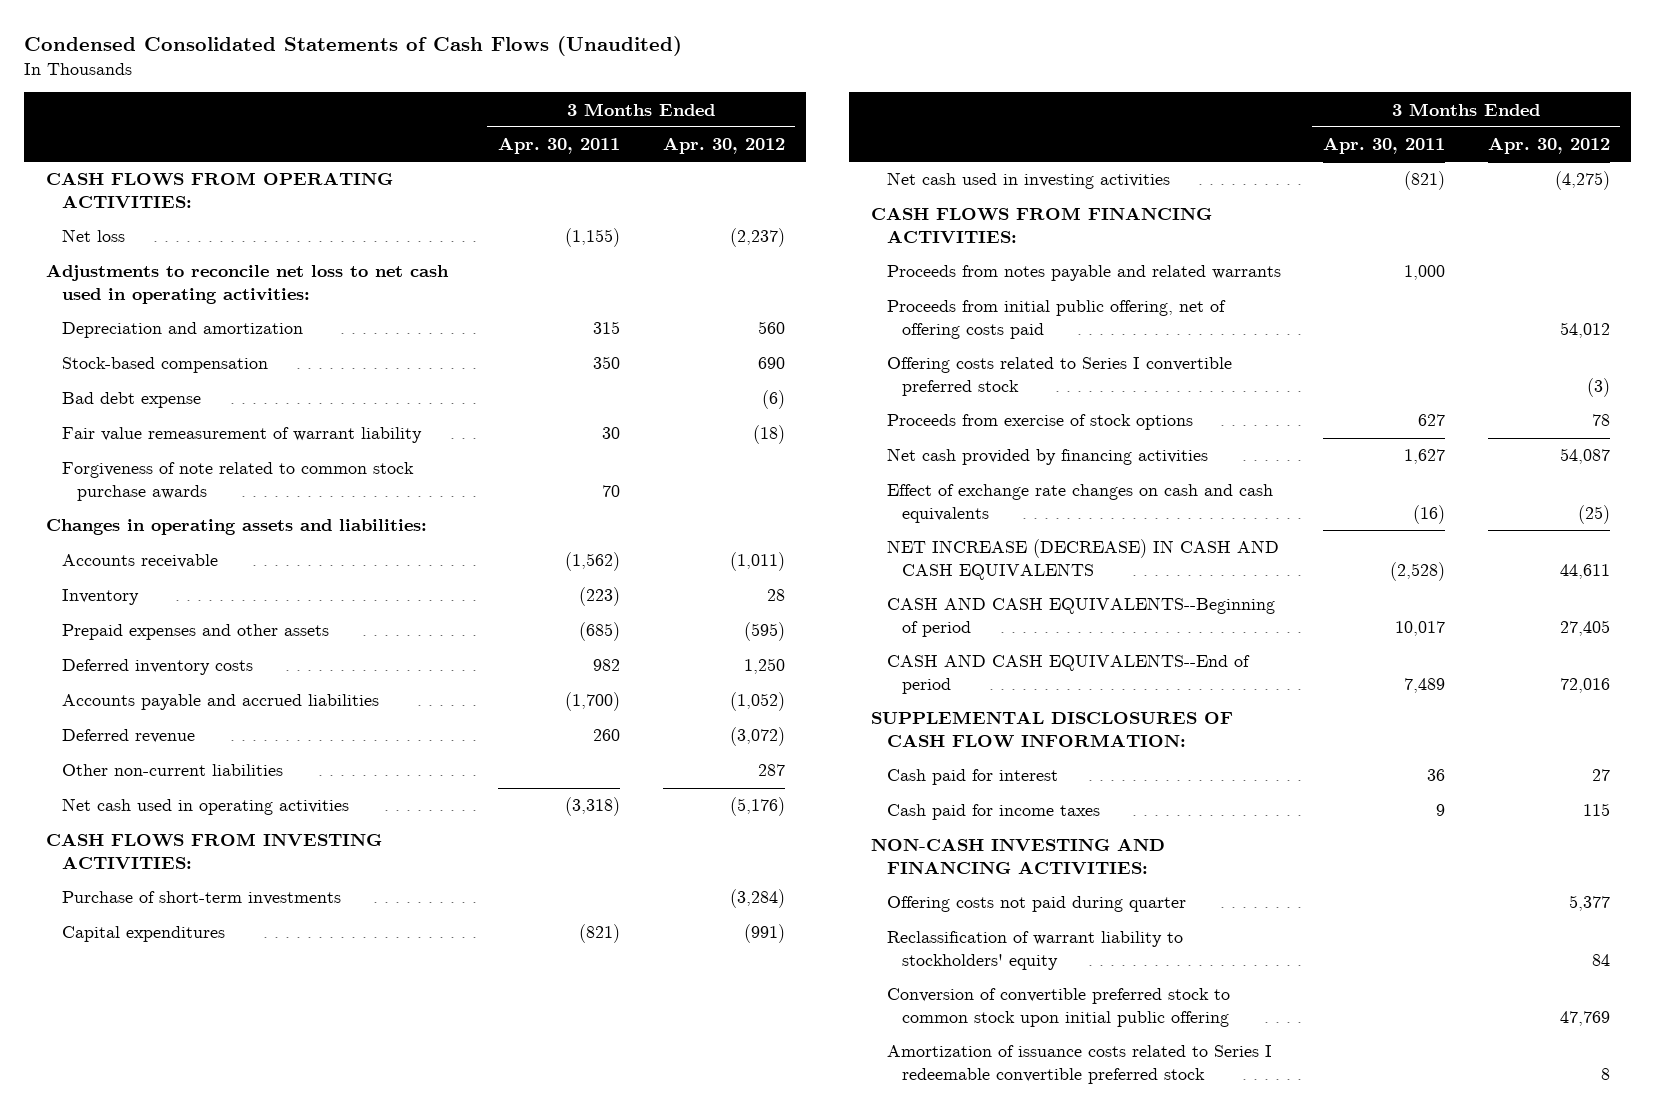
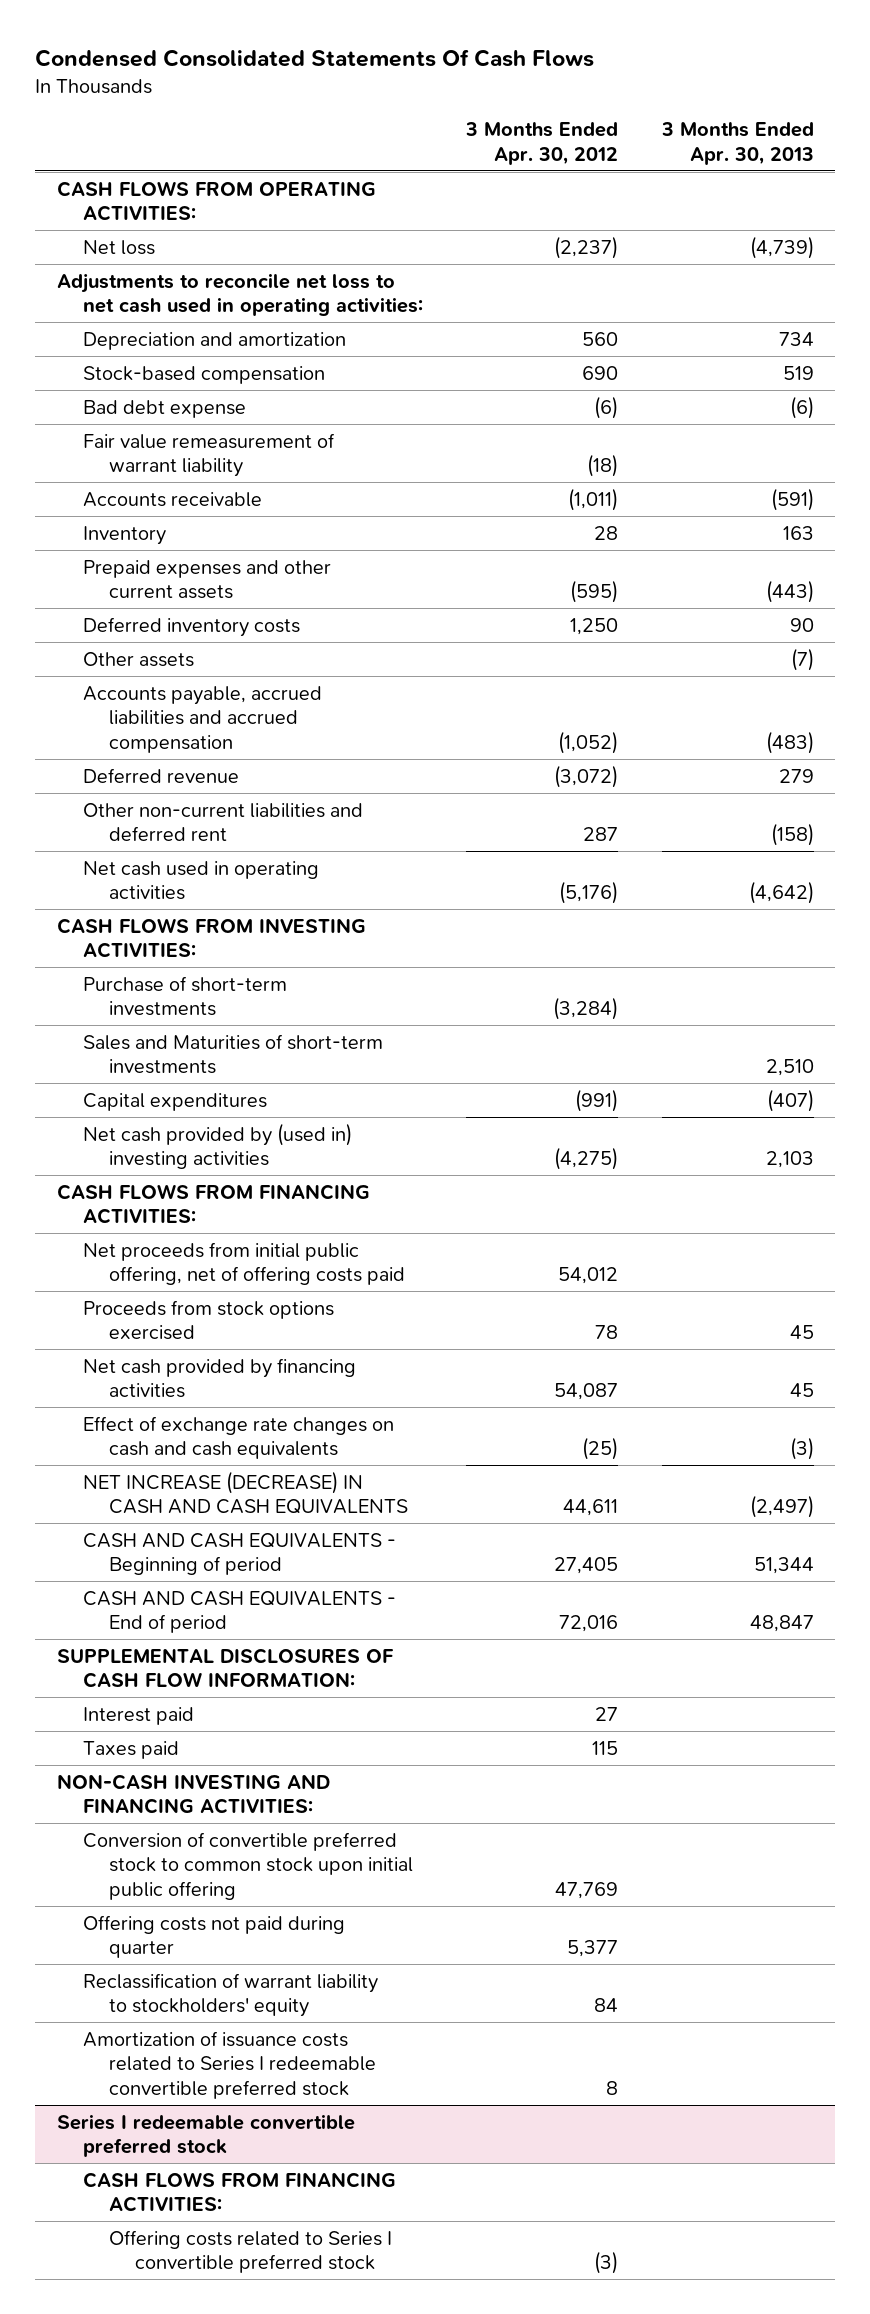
[24,36,683,57] Condensed Consolidated Statements of Cash Flows (Unaudited) -> [35,49,595,68] Condensed Consolidated Statements Of Cash Flows
[498,137,621,155] Apr. 30, 2011 -> none
none -> [660,122,814,165] 3 Months Ended Apr. 30, 2013
[61,462,414,501] Forgiveness of note related to common stock purchase awards -> none
[45,519,427,536] Changes in operating assets and liabilities: -> none
[61,624,329,641] Prepaid expenses and other assets -> [82,559,331,600] Prepaid expenses and other current assets
none -> [82,651,194,667] Other assets
[61,694,379,711] Accounts payable and accrued liabilities -> [82,685,322,753] Accounts payable, accrued liabilities and accrued compensation
[61,764,283,777] Other non-current liabilities -> [82,802,363,842] Other non-current liabilities and deferred rent
none -> [82,1033,383,1075] Sales and Maturities of short-term investments
[886,172,1170,190] Net cash used in investing activities -> [82,1122,352,1170] Net cash provided by (used in) investing activities
[886,265,1281,282] Proceeds from notes payable and related warrants -> none
[886,357,1232,396] Offering costs related to Series I convertible preferred stock -> none
[886,300,1226,339] Proceeds from initial public offering, net of offering costs paid -> [82,1241,406,1286] Net proceeds from initial public offering, net of offering costs paid
[886,414,1193,431] Proceeds from exercise of stock options -> [82,1299,334,1341] Proceeds from stock options exercised
[886,597,1275,637] CASH AND CASH EQUIVALENTS--Beginning of period -> [82,1532,396,1576] CASH AND CASH EQUIVALENTS - Beginning of period
[886,654,1250,694] CASH AND CASH EQUIVALENTS--End of period -> [82,1590,396,1634] CASH AND CASH EQUIVALENTS - End of period
[886,769,1058,786] Cash paid for interest -> [82,1706,194,1725] Interest paid
[886,804,1100,821] Cash paid for income taxes -> [82,1740,179,1759] Taxes paid
[886,988,1230,1027] Conversion of convertible preferred stock to common stock upon initial public offering -> [82,1831,414,1900] Conversion of convertible preferred stock to common stock upon initial public offering
none -> [56,2113,355,2158] Series I redeemable convertible preferred stock
none -> [82,2171,396,2213] CASH FLOWS FROM FINANCING ACTIVITIES:
none -> [109,2229,393,2274] Offering costs related to Series I convertible preferred stock

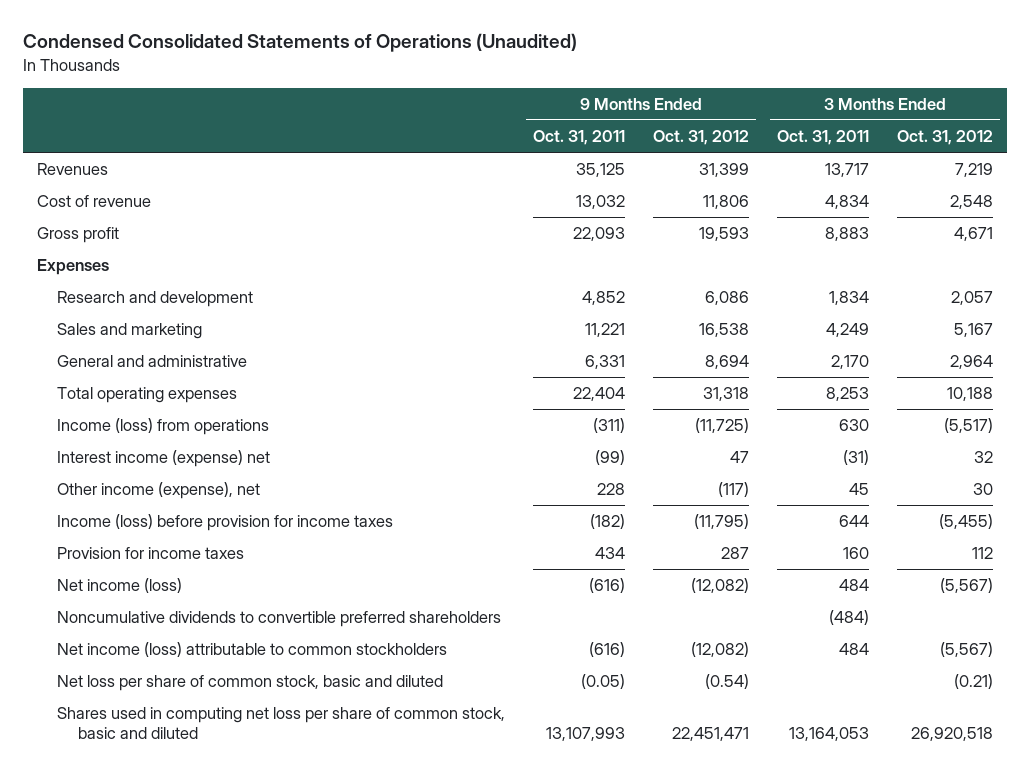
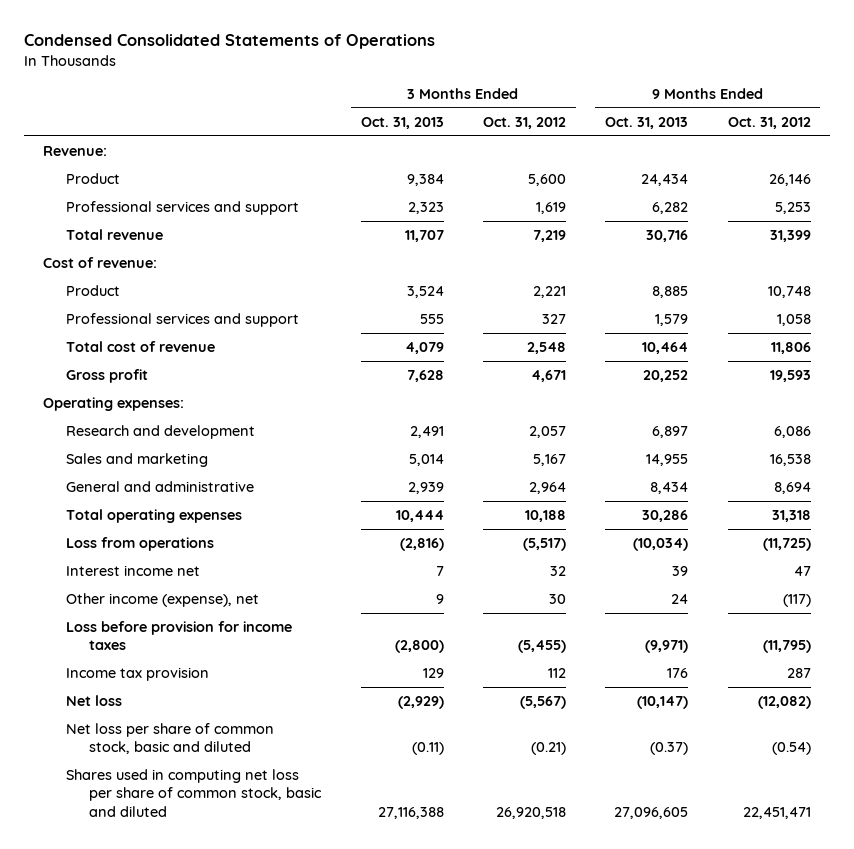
[22,33,577,53] Condensed Consolidated Statements of Operations (Unaudited) -> [23,34,435,50] Condensed Consolidated Statements of Operations
[533,130,626,146] Oct. 31, 2011 -> none
[777,130,870,146] Oct. 31, 2011 -> none
none -> [360,116,444,129] Oct. 31, 2013
none -> [605,116,689,129] Oct. 31, 2013
none -> [43,146,108,157] Revenue:
none -> [66,173,121,185] Product
none -> [66,201,300,216] Professional services and support
[36,163,108,176] Revenues -> [66,229,164,241] Total revenue
none -> [43,257,158,269] Cost of revenue:
none -> [66,285,121,297] Product
none -> [66,313,300,328] Professional services and support
[36,195,151,208] Cost of revenue -> [66,341,216,353] Total cost of revenue
[36,259,109,276] Expenses -> [43,397,185,412] Operating expenses:
[57,418,270,436] Income (loss) from operations -> [66,537,215,552] Loss from operations
[57,450,271,468] Interest income (expense) net -> [66,565,201,577] Interest income net
[57,611,502,628] Noncumulative dividends to convertible preferred shareholders -> none
[57,642,448,658] Net income (loss) attributable to common stockholders -> none
[57,514,394,532] Income (loss) before provision for income taxes -> [66,621,293,651] Loss before provision for income taxes
[57,547,245,560] Provision for income taxes -> [66,667,210,682] Income tax provision
[57,578,183,594] Net income (loss) -> [66,695,123,707] Net loss

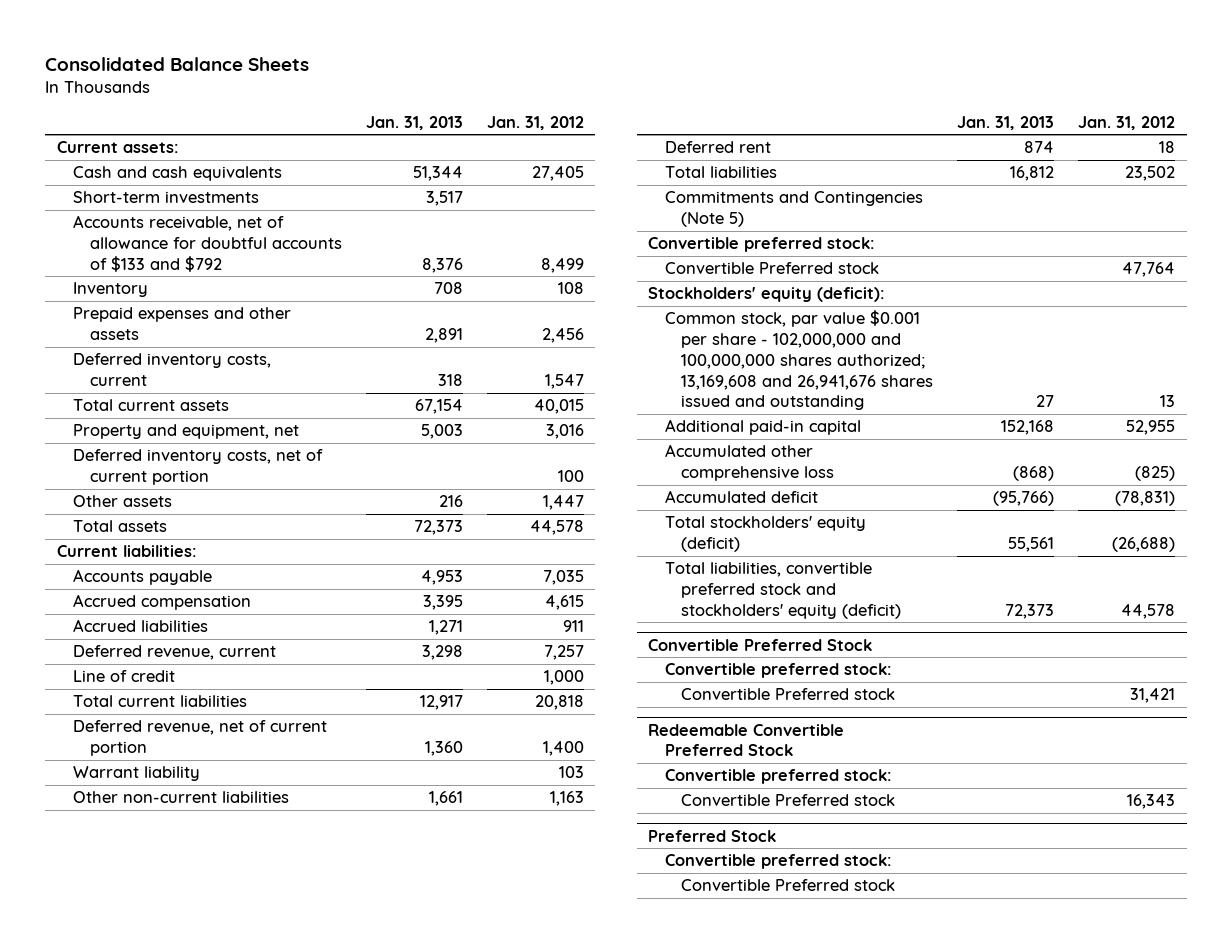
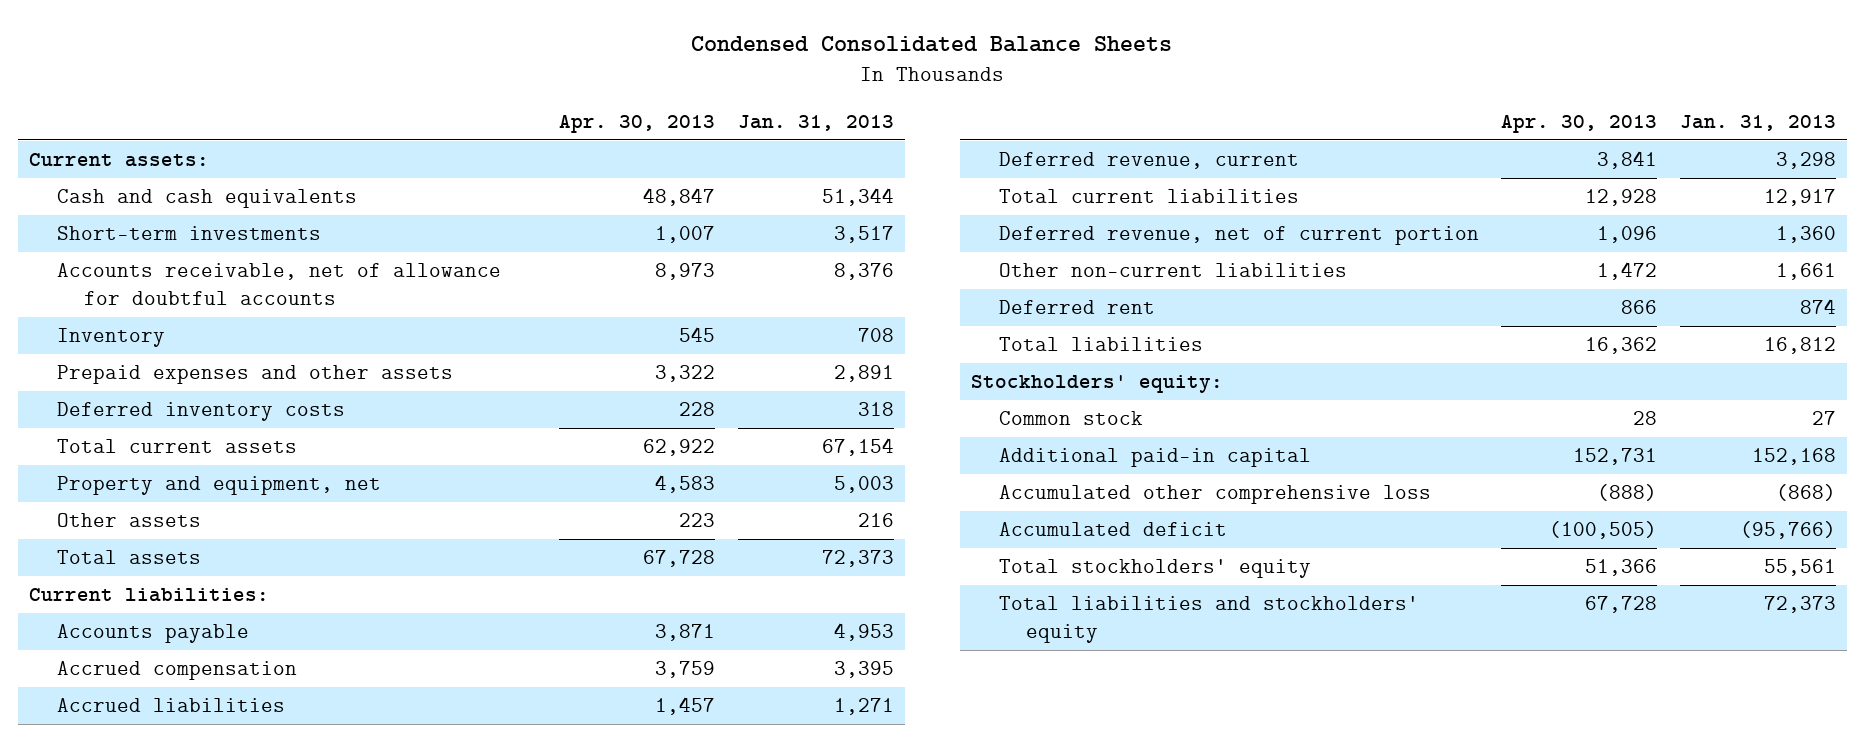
[45,56,310,71] Consolidated Balance Sheets -> [691,36,1173,53] Condensed Consolidated Balance Sheets
[486,115,584,130] Jan. 31, 2012 -> none
none -> [559,114,716,133] Apr. 30, 2013
[73,215,342,272] Accounts receivable, net of allowance for doubtful accounts of $133 and $792 -> [56,263,501,306] Accounts receivable, net of allowance for doubtful accounts
[73,353,272,387] Deferred inventory costs, current -> [56,402,345,422] Deferred inventory costs
[73,449,324,486] Deferred inventory costs, net of current portion -> none
[73,670,176,683] Line of credit -> none
[73,766,201,782] Warrant liability -> none
[664,191,923,228] Commitments and Contingencies (Note 5) -> none
[648,237,876,253] Convertible preferred stock: -> none
[664,262,879,275] Convertible Preferred stock -> none
[648,287,886,303] Stockholders' equity (deficit): -> [970,375,1223,394] Stockholders' equity:
[664,310,934,411] Common stock, par value $0.001 per share - 102,000,000 and 100,000,000 shares authorized; 13,169,608 and 26,941,676 shares issued and outstanding -> [998,411,1143,426] Common stock
[648,638,873,651] Convertible Preferred Stock -> none
[664,663,892,679] Convertible preferred stock: -> none
[681,688,896,701] Convertible Preferred stock -> none
[648,723,845,757] Redeemable Convertible Preferred Stock -> none
[664,769,892,785] Convertible preferred stock: -> none
[681,794,896,807] Convertible Preferred stock -> none
[648,829,777,842] Preferred Stock -> none
[664,854,892,870] Convertible preferred stock: -> none
[681,879,896,892] Convertible Preferred stock -> none
[664,516,866,553] Total stockholders' equity (deficit) -> [998,559,1311,579] Total stockholders' equity
[664,562,902,619] Total liabilities, convertible preferred stock and stockholders' equity (deficit) -> [998,596,1419,644] Total liabilities and stockholders' equity

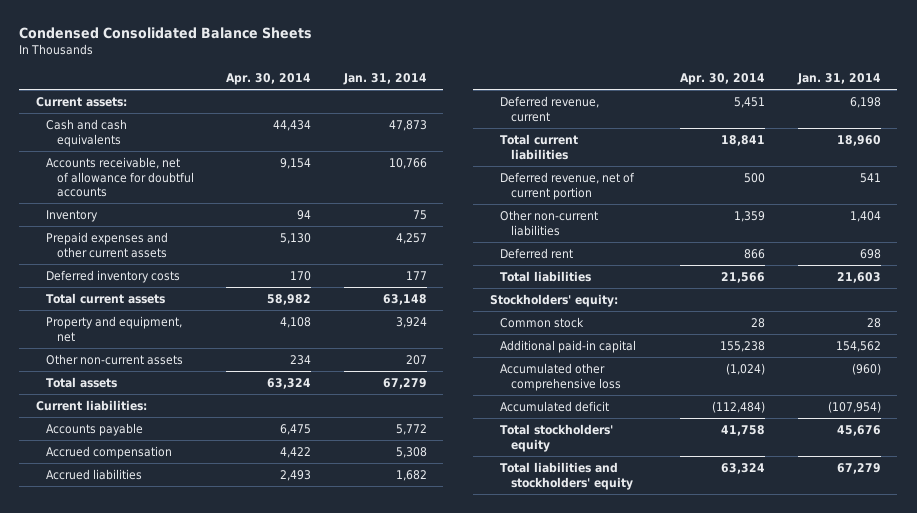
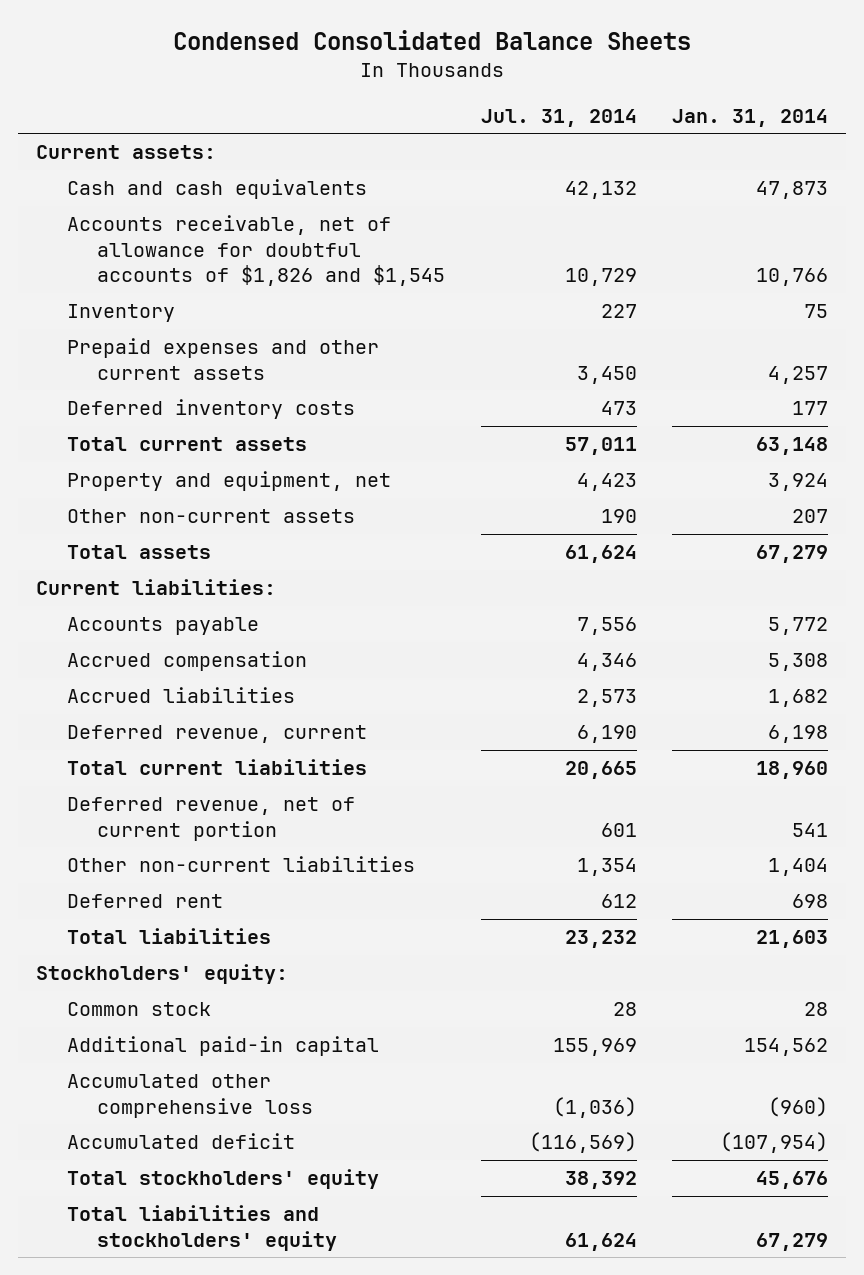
[226,73,312,86] Apr. 30, 2014 -> none
none -> [480,108,637,127] Jul. 31, 2014
[46,156,194,198] Accounts receivable, net of allowance for doubtful accounts -> [66,215,446,287] Accounts receivable, net of allowance for doubtful accounts of $1,826 and $1,545

